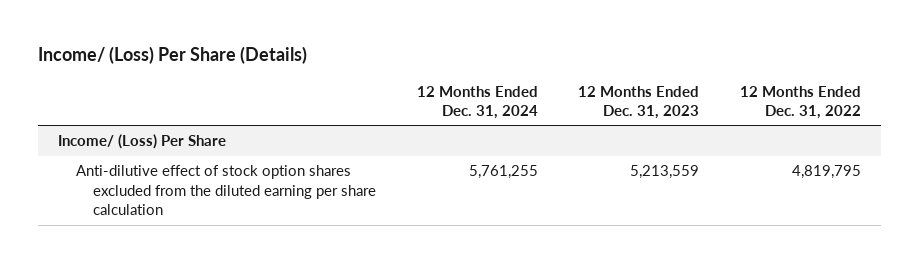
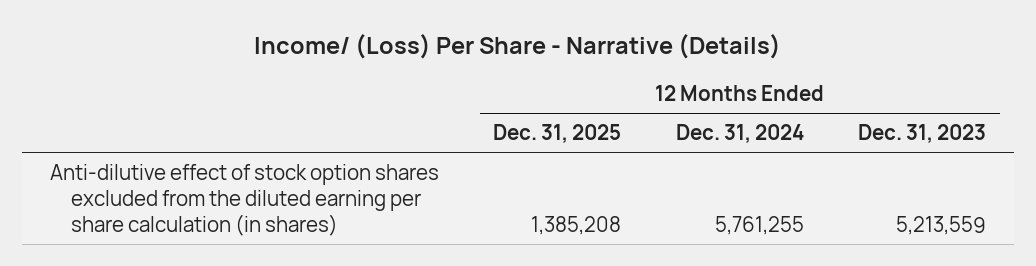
[37,46,307,65] Income/ (Loss) Per Share (Details) -> [254,34,782,60] Income/ (Loss) Per Share - Narrative (Details)
[739,85,861,120] 12 Months Ended Dec. 31, 2022 -> none
none -> [493,124,622,144] Dec. 31, 2025
[57,134,226,150] Income/ (Loss) Per Share -> none
[75,165,377,216] Anti-dilutive effect of stock option shares excluded from the diluted earning per share calculation -> [49,163,439,236] Anti-dilutive effect of stock option shares excluded from the diluted earning per share calculation (in shares)

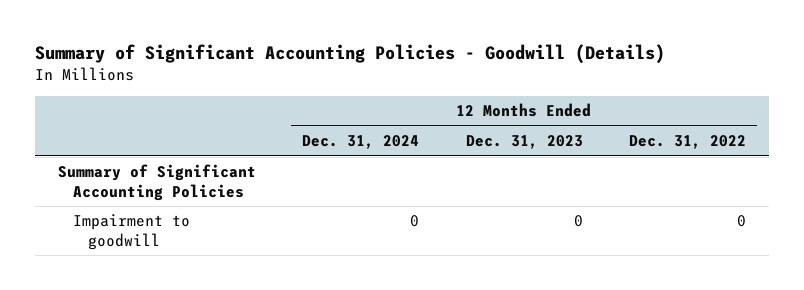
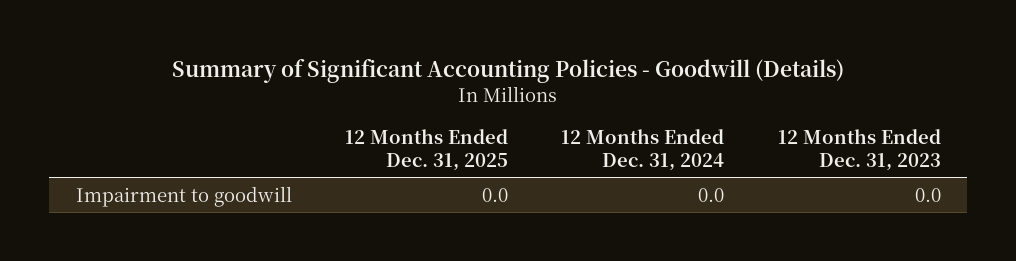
[628,135,746,150] Dec. 31, 2022 -> none
none -> [344,129,508,171] 12 Months Ended Dec. 31, 2025
[58,164,257,201] Summary of Significant Accounting Policies -> none
[410,215,420,228] 0 -> [698,187,725,202] 0.0
[573,215,583,228] 0 -> [914,187,941,202] 0.0

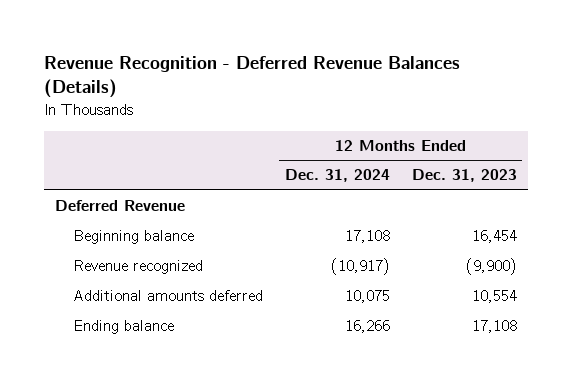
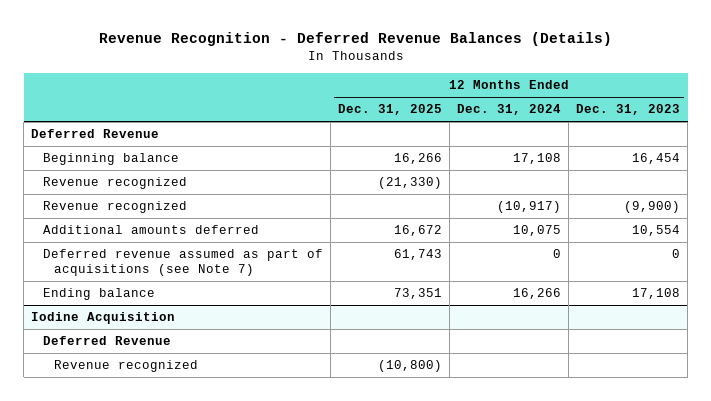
none -> [337,104,442,116] Dec. 31, 2025
none -> [42,177,187,190] Revenue recognized
none -> [42,249,323,277] Deferred revenue assumed as part of acquisitions (see Note 7)
none -> [31,312,176,325] Iodine Acquisition
none -> [42,336,171,346] Deferred Revenue
none -> [53,360,198,373] Revenue recognized

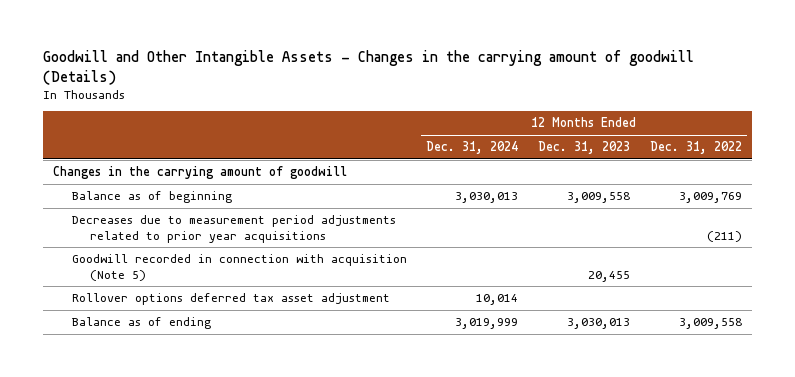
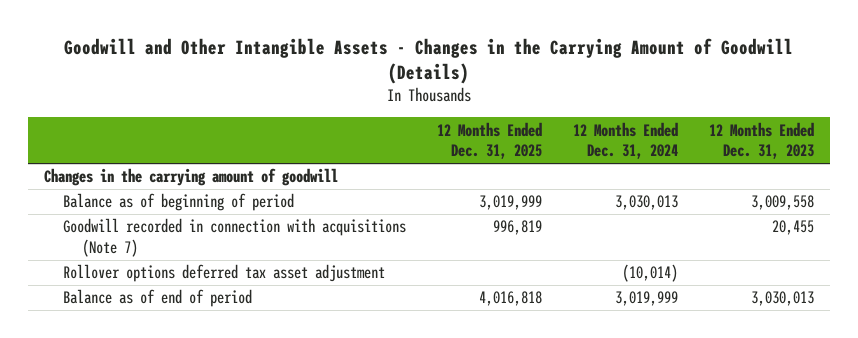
[42,50,694,85] Goodwill and Other Intangible Assets - Changes in the carrying amount of goodwill (Details) -> [63,37,793,85] Goodwill and Other Intangible Assets - Changes in the Carrying Amount of Goodwill (Details)
[649,141,742,155] Dec. 31, 2022 -> none
none -> [436,121,542,160] 12 Months Ended Dec. 31, 2025
[71,215,396,243] Decreases due to measurement period adjustments related to prior year acquisitions -> none
[71,191,232,204] Balance as of beginning -> [62,193,294,212] Balance as of beginning of period
[71,254,407,281] Goodwill recorded in connection with acquisition (Note 5) -> [62,218,406,257] Goodwill recorded in connection with acquisitions (Note 7)
[476,294,519,306] 10,014 -> [621,264,678,283] (10,014)
[71,317,211,330] Balance as of ending -> [62,289,252,308] Balance as of end of period

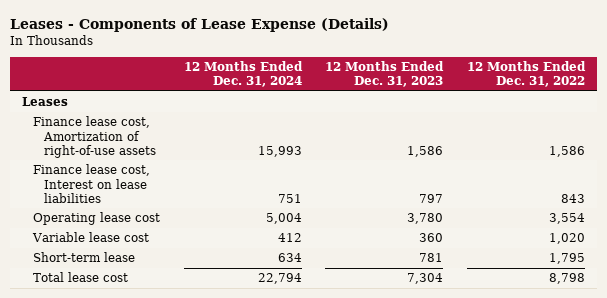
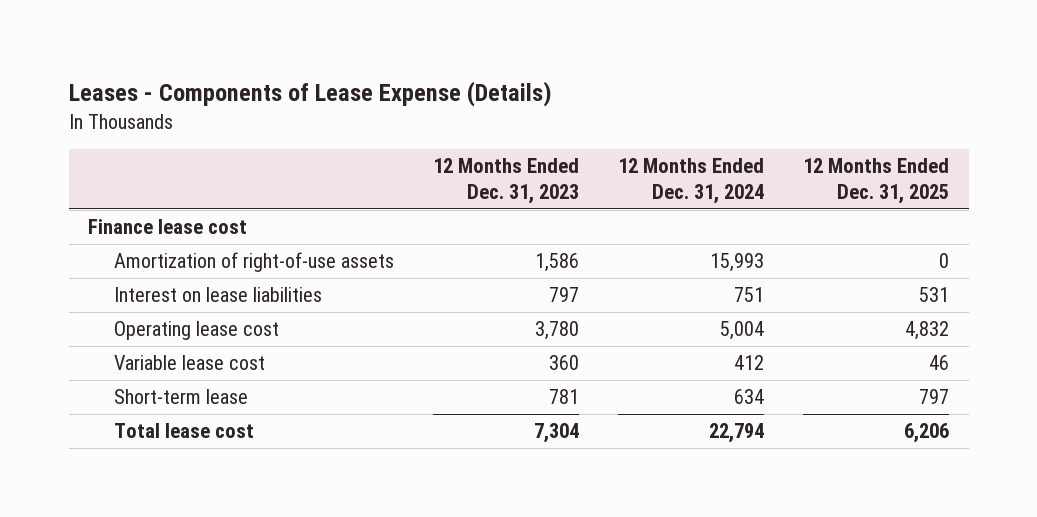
[466,61,586,88] 12 Months Ended Dec. 31, 2022 -> none
none -> [803,158,950,205] 12 Months Ended Dec. 31, 2025
[22,97,69,107] Leases -> none
none -> [88,219,248,235] Finance lease cost
[32,116,156,158] Finance lease cost, Amortization of right-of-use assets -> [114,252,395,273] Amortization of right-of-use assets
[32,164,150,203] Finance lease cost, Interest on lease liabilities -> [114,287,323,303] Interest on lease liabilities

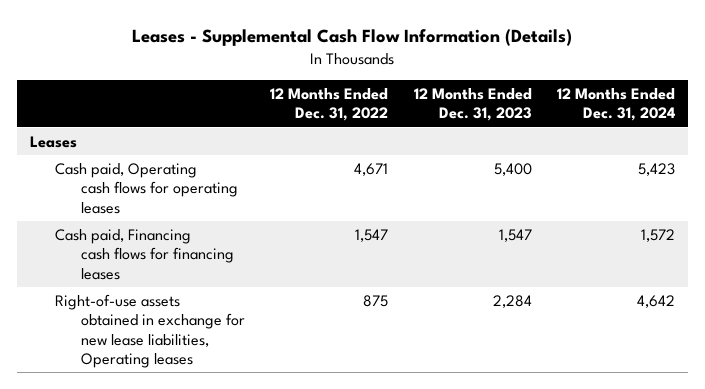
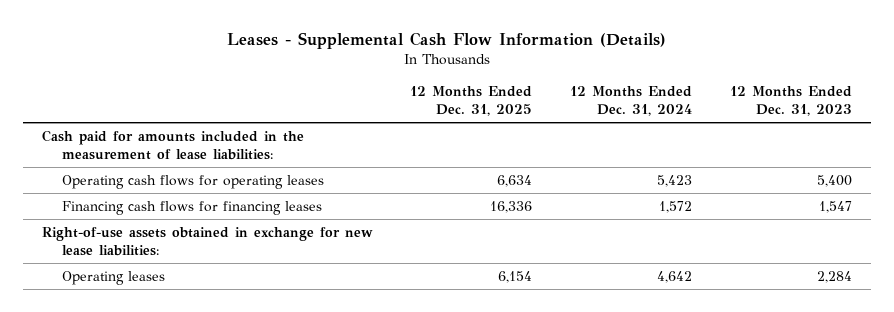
[270,88,389,122] 12 Months Ended Dec. 31, 2022 -> none
none -> [410,86,533,117] 12 Months Ended Dec. 31, 2025
[29,136,77,149] Leases -> none
none -> [41,129,304,160] Cash paid for amounts included in the measurement of lease liabilities:
[55,163,238,214] Cash paid, Operating cash flows for operating leases -> [62,174,325,189] Operating cash flows for operating leases
[55,229,234,280] Cash paid, Financing cash flows for financing leases -> [62,200,323,215] Financing cash flows for financing leases
none -> [41,226,373,256] Right-of-use assets obtained in exchange for new lease liabilities:
[55,294,245,368] Right-of-use assets obtained in exchange for new lease liabilities, Operating leases -> [62,270,166,285] Operating leases

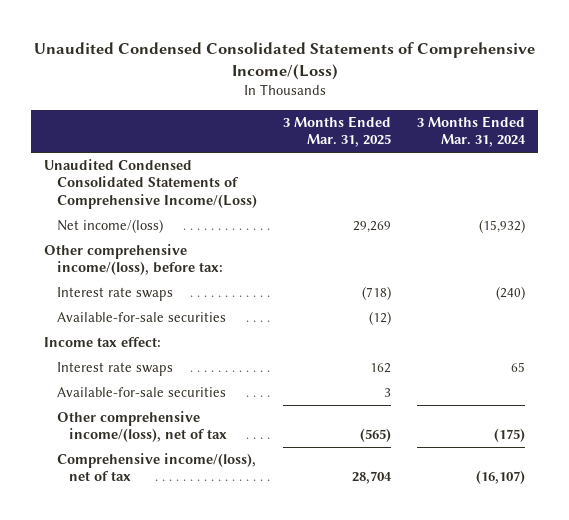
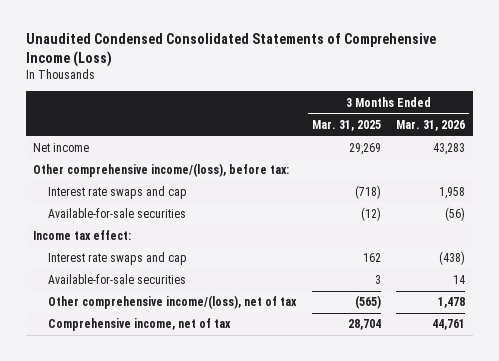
[33,41,535,80] Unaudited Condensed Consolidated Statements of Comprehensive Income/(Loss) -> [25,33,436,68] Unaudited Condensed Consolidated Statements of Comprehensive Income (Loss)
[416,115,526,148] 3 Months Ended Mar. 31, 2024 -> none
none -> [396,119,466,131] Mar. 31, 2026
[44,159,257,209] Unaudited Condensed Consolidated Statements of Comprehensive Income/(Loss) -> none
[56,219,163,234] Net income/(loss) -> [33,143,90,153] Net income
[56,287,173,302] Interest rate swaps -> [48,186,188,200] Interest rate swaps and cap
[56,362,173,377] Interest rate swaps -> [48,252,188,266] Interest rate swaps and cap
[56,453,256,482] Comprehensive income/(loss), net of tax -> [48,318,232,332] Comprehensive income, net of tax

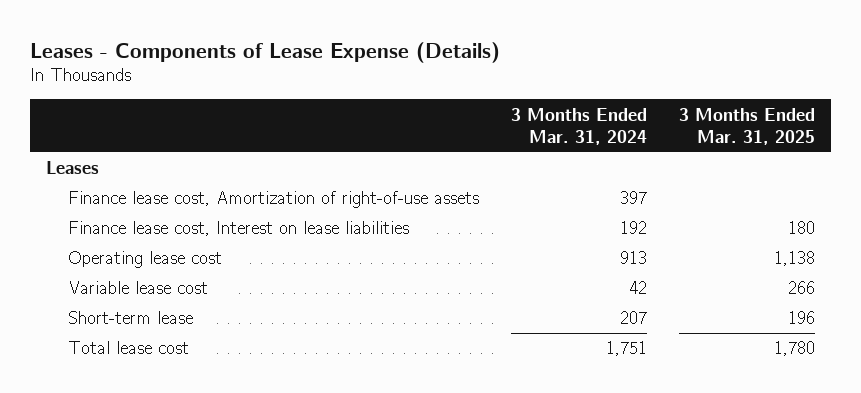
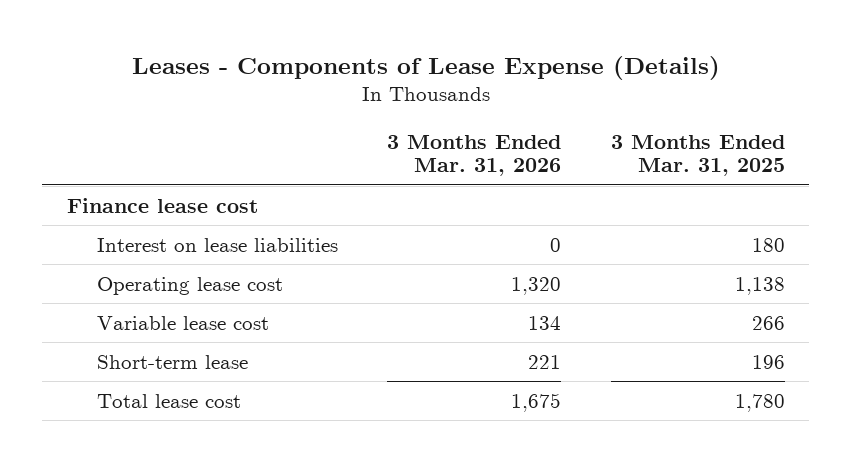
[511,107,648,145] 3 Months Ended Mar. 31, 2024 -> none
none -> [387,134,562,177] 3 Months Ended Mar. 31, 2026
[46,161,100,175] Leases -> none
[68,191,480,209] Finance lease cost, Amortization of right-of-use assets -> none
none -> [66,197,258,213] Finance lease cost
[68,221,410,237] Finance lease cost, Interest on lease liabilities -> [96,237,338,252] Interest on lease liabilities

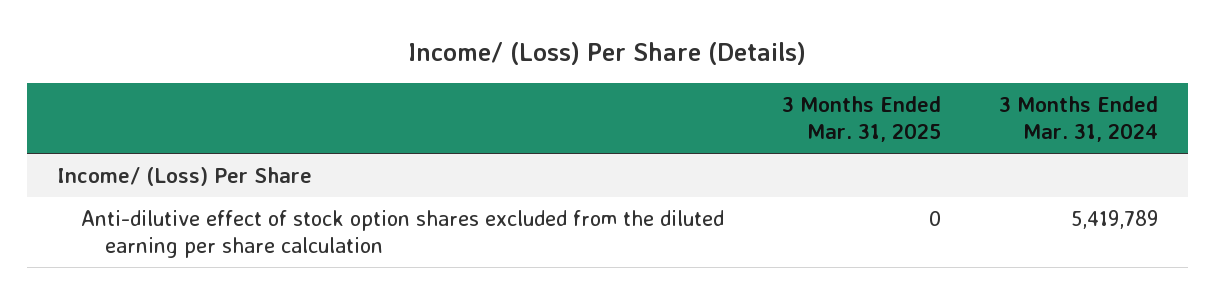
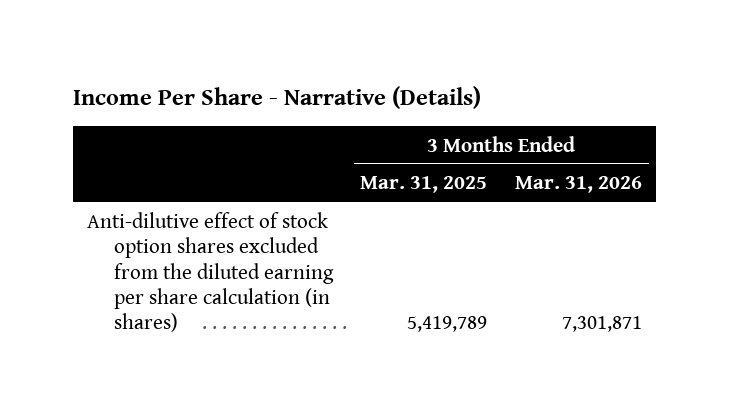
[408,42,807,66] Income/ (Loss) Per Share (Details) -> [72,86,481,110] Income Per Share - Narrative (Details)
[999,96,1159,142] 3 Months Ended Mar. 31, 2024 -> none
none -> [515,176,643,194] Mar. 31, 2026
[56,167,312,187] Income/ (Loss) Per Share -> none
[80,210,724,258] Anti-dilutive effect of stock option shares excluded from the diluted earning per share calculation -> [86,212,334,332] Anti-dilutive effect of stock option shares excluded from the diluted earning per share calculation (in shares)
[928,211,941,227] 0 -> [407,315,488,332] 5,419,789

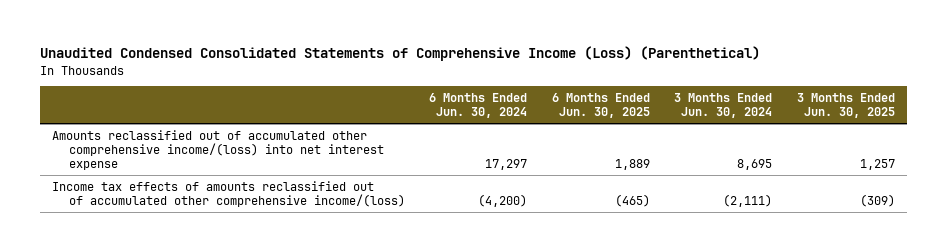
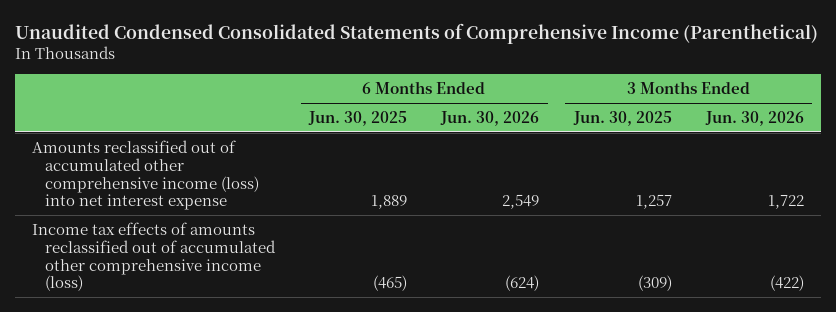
[39,46,760,62] Unaudited Condensed Consolidated Statements of Comprehensive Income (Loss) (Parenthetical) -> [15,22,819,44] Unaudited Condensed Consolidated Statements of Comprehensive Income (Parenthetical)
[429,93,528,119] 6 Months Ended Jun. 30, 2024 -> none
[674,93,773,119] 3 Months Ended Jun. 30, 2024 -> none
none -> [440,111,540,127] Jun. 30, 2026
none -> [704,111,804,127] Jun. 30, 2026
[52,129,384,170] Amounts reclassified out of accumulated other comprehensive income/(loss) into net interest expense -> [32,139,260,211] Amounts reclassified out of accumulated other comprehensive income (loss) into net interest expense
[52,180,405,207] Income tax effects of amounts reclassified out of accumulated other comprehensive income/(loss) -> [32,221,277,292] Income tax effects of amounts reclassified out of accumulated other comprehensive income (loss)

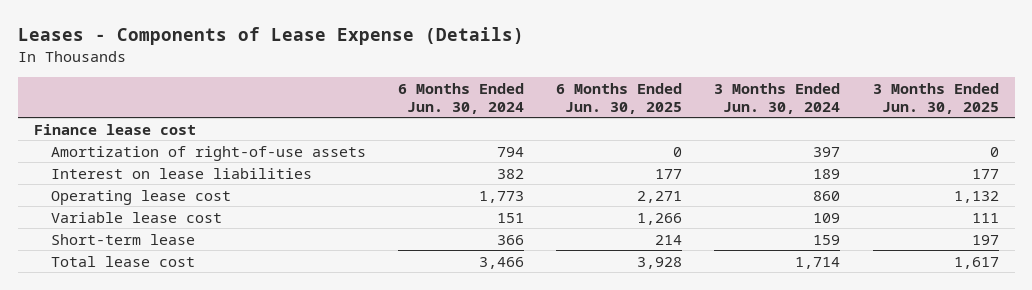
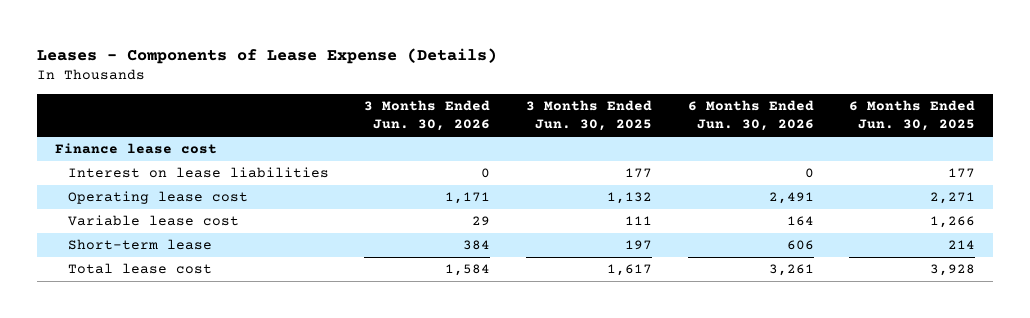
[398,82,525,114] 6 Months Ended Jun. 30, 2024 -> none
[714,82,841,114] 3 Months Ended Jun. 30, 2024 -> none
none -> [364,100,491,132] 3 Months Ended Jun. 30, 2026
none -> [687,100,814,132] 6 Months Ended Jun. 30, 2026
[50,145,366,161] Amortization of right-of-use assets -> none

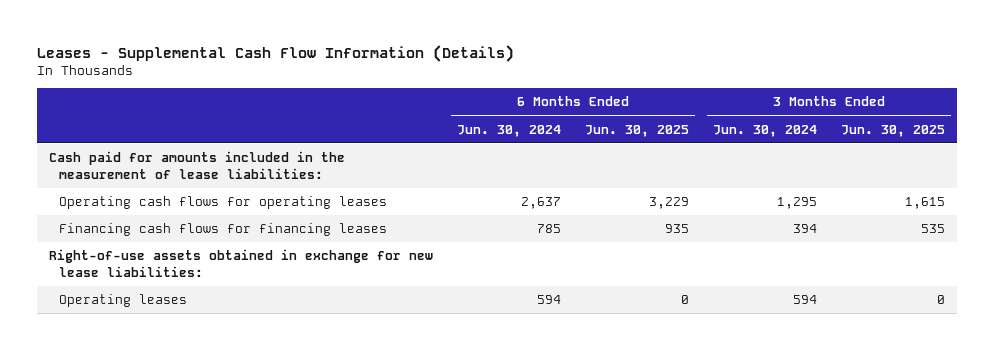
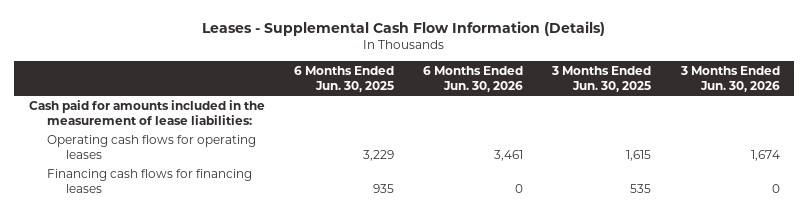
[457,124,562,137] Jun. 30, 2024 -> none
[713,124,818,137] Jun. 30, 2024 -> none
none -> [423,65,524,93] 6 Months Ended Jun. 30, 2026
none -> [679,65,780,93] 3 Months Ended Jun. 30, 2026
[49,249,434,278] Right-of-use assets obtained in exchange for new lease liabilities: -> none
[59,294,188,308] Operating leases -> none

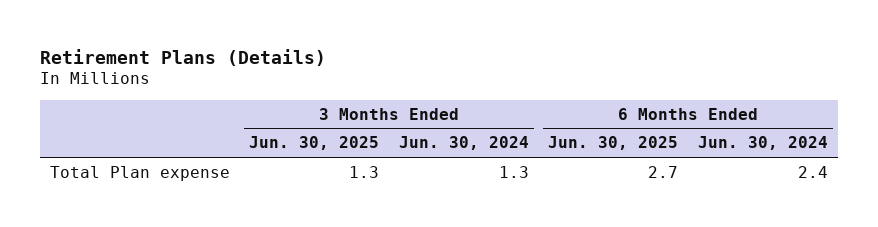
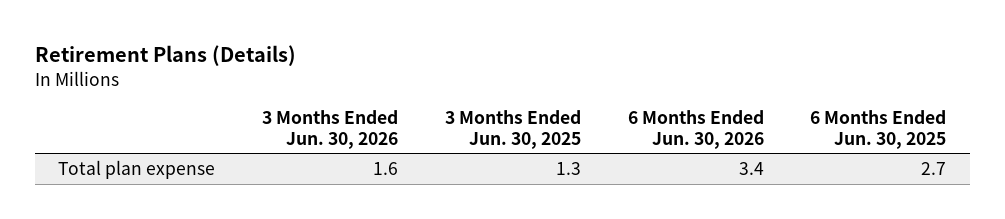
[398,136,529,151] Jun. 30, 2024 -> none
[697,136,828,151] Jun. 30, 2024 -> none
none -> [261,110,398,149] 3 Months Ended Jun. 30, 2026
none -> [627,110,764,149] 6 Months Ended Jun. 30, 2026
[49,166,230,182] Total Plan expense -> [58,160,216,180] Total plan expense

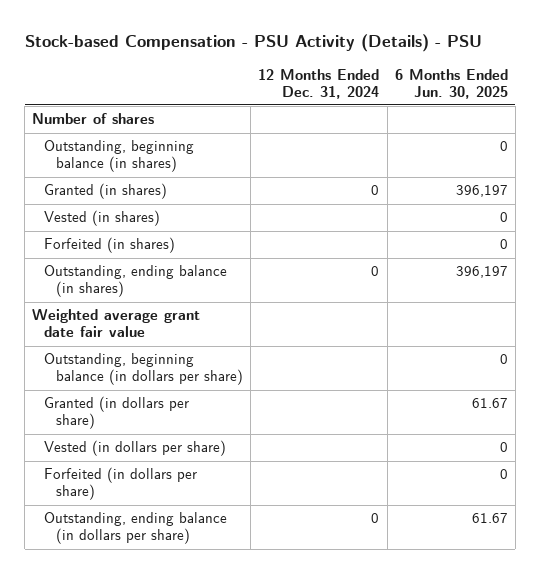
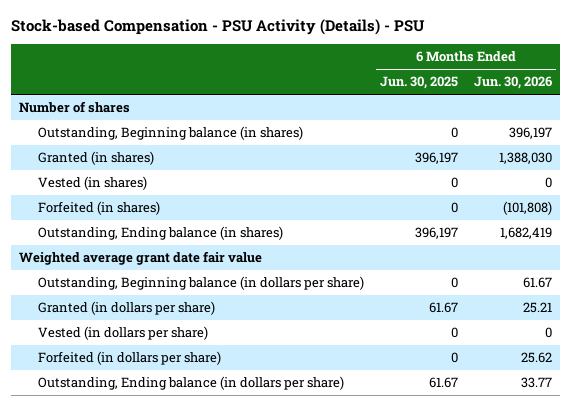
[258,68,380,99] 12 Months Ended Dec. 31, 2024 -> none
none -> [473,76,552,90] Jun. 30, 2026
[44,140,195,173] Outstanding, beginning balance (in shares) -> [38,126,304,141] Outstanding, Beginning balance (in shares)
[44,265,228,298] Outstanding, ending balance (in shares) -> [38,226,284,241] Outstanding, Ending balance (in shares)
[44,353,244,386] Outstanding, beginning balance (in dollars per share) -> [38,276,365,291] Outstanding, Beginning balance (in dollars per share)
[44,512,228,545] Outstanding, ending balance (in dollars per share) -> [38,376,345,391] Outstanding, Ending balance (in dollars per share)

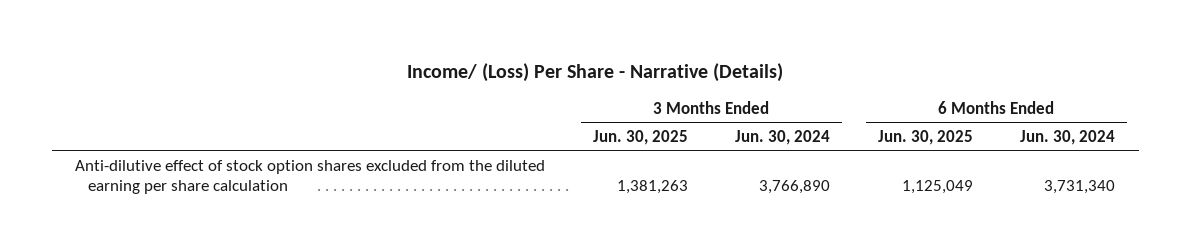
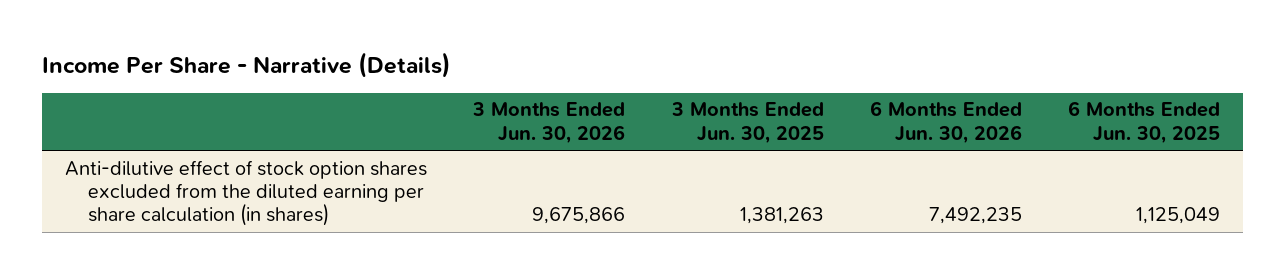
[407,62,784,82] Income/ (Loss) Per Share - Narrative (Details) -> [42,51,452,78] Income Per Share - Narrative (Details)
[735,130,831,146] Jun. 30, 2024 -> none
[1020,130,1116,146] Jun. 30, 2024 -> none
none -> [472,102,626,144] 3 Months Ended Jun. 30, 2026
none -> [869,101,1022,144] 6 Months Ended Jun. 30, 2026
[75,160,546,194] Anti-dilutive effect of stock option shares excluded from the diluted earning per share calculation -> [65,159,428,227] Anti-dilutive effect of stock option shares excluded from the diluted earning per share calculation (in shares)

